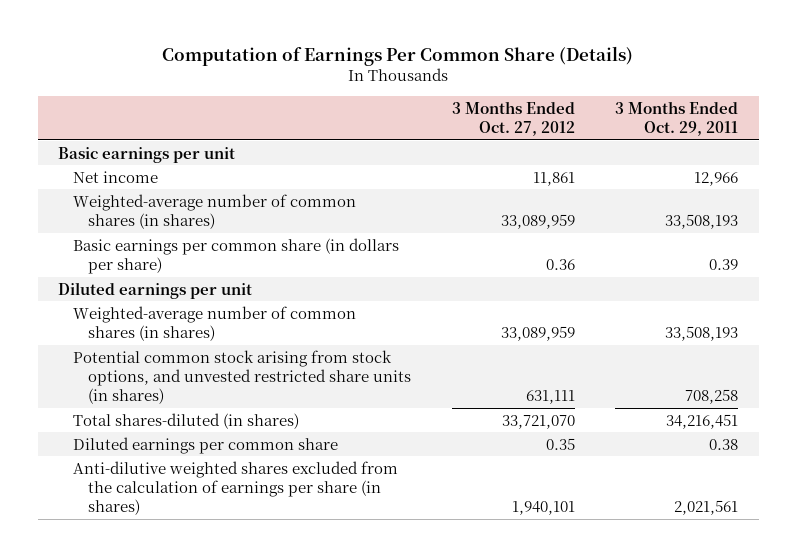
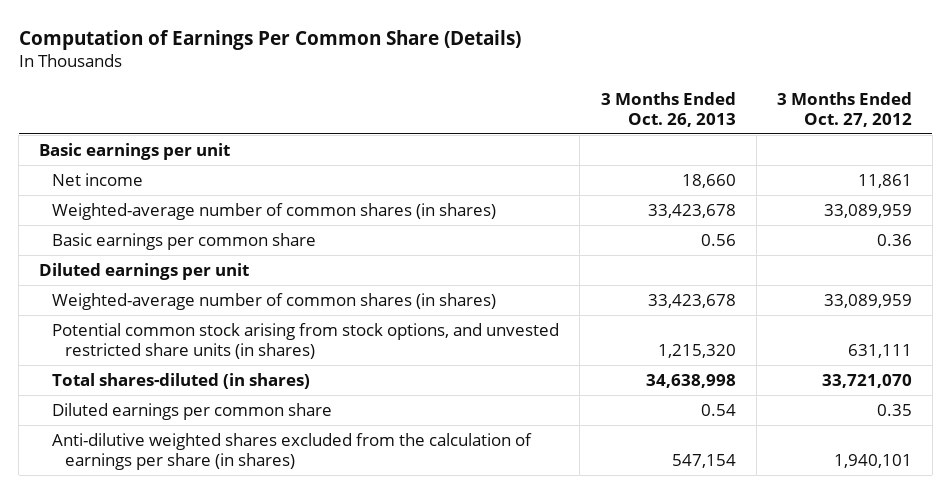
[615,100,739,136] 3 Months Ended Oct. 29, 2011 -> none
none -> [600,92,736,127] 3 Months Ended Oct. 26, 2013
[73,237,400,274] Basic earnings per common share (in dollars per share) -> [52,232,317,250] Basic earnings per common share

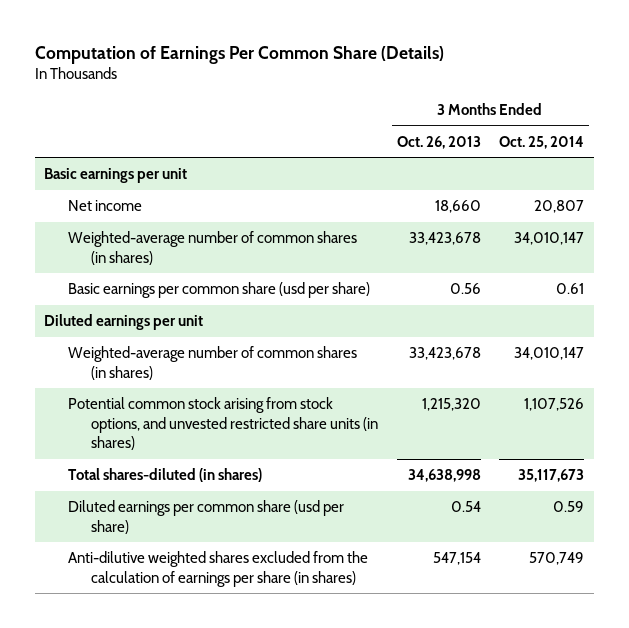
[776,92,912,127] 3 Months Ended Oct. 27, 2012 -> none
none -> [499,135,585,149] Oct. 25, 2014
[52,232,317,250] Basic earnings per common share -> [67,282,370,299] Basic earnings per common share (usd per share)
[52,402,333,420] Diluted earnings per common share -> [67,500,344,534] Diluted earnings per common share (usd per share)

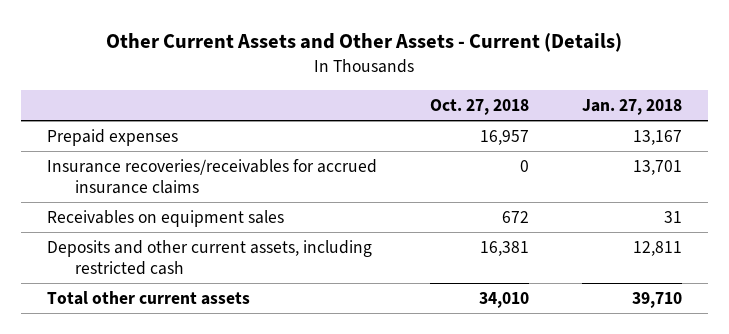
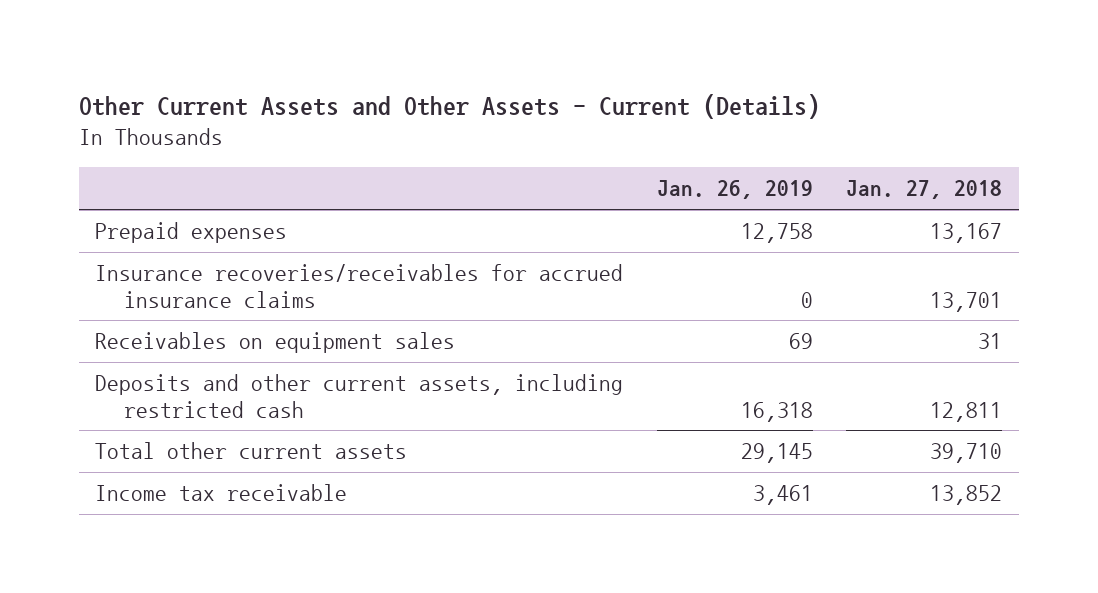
[429,98,529,115] Oct. 27, 2018 -> none
none -> [656,180,813,200] Jan. 26, 2019
none -> [95,484,348,502] Income tax receivable

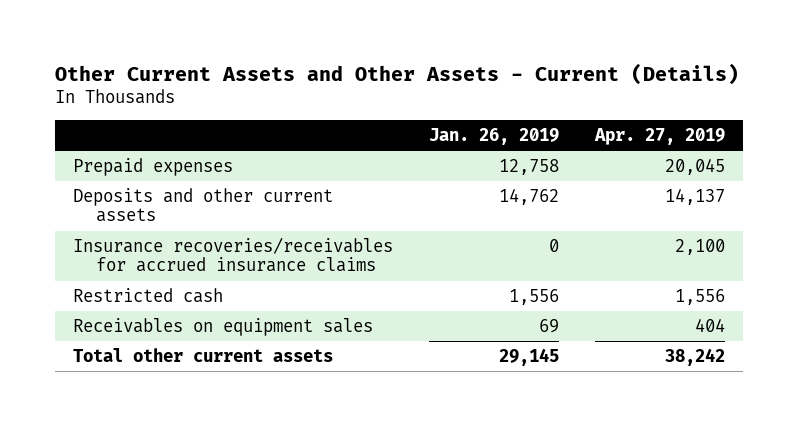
[846,180,1003,200] Jan. 27, 2018 -> none
none -> [593,128,725,146] Apr. 27, 2019
none -> [72,187,333,223] Deposits and other current assets
none -> [72,287,223,303] Restricted cash
[95,374,624,418] Deposits and other current assets, including restricted cash -> none
[95,484,348,502] Income tax receivable -> none

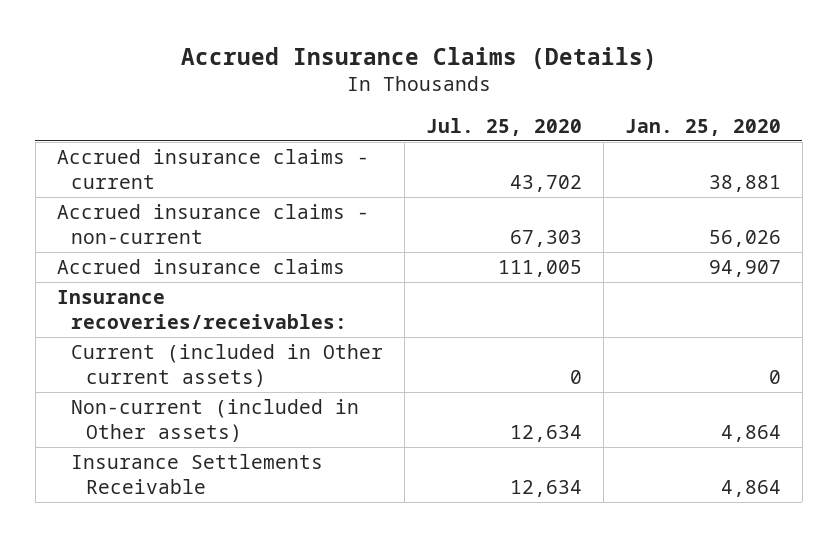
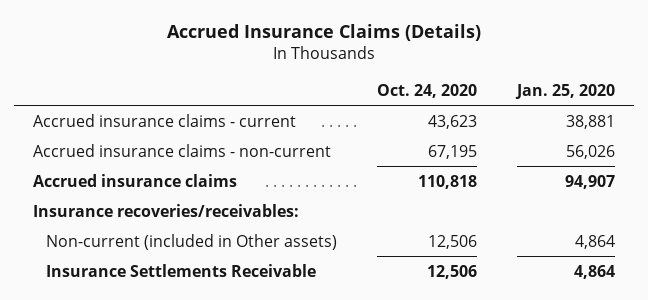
[426,117,583,136] Jul. 25, 2020 -> none
none -> [376,83,477,98] Oct. 24, 2020
[71,343,384,387] Current (included in Other current assets) -> none

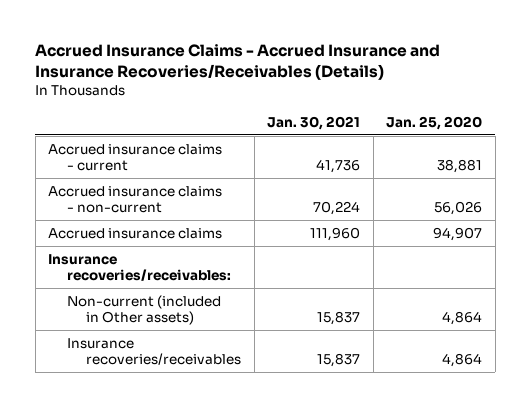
[167,24,482,42] Accrued Insurance Claims (Details) -> [35,44,441,81] Accrued Insurance Claims - Accrued Insurance and Insurance Recoveries/Receivables (Details)
[376,83,477,98] Oct. 24, 2020 -> none
none -> [267,115,361,130] Jan. 30, 2021
[46,263,317,277] Insurance Settlements Receivable -> [67,337,242,366] Insurance recoveries/receivables

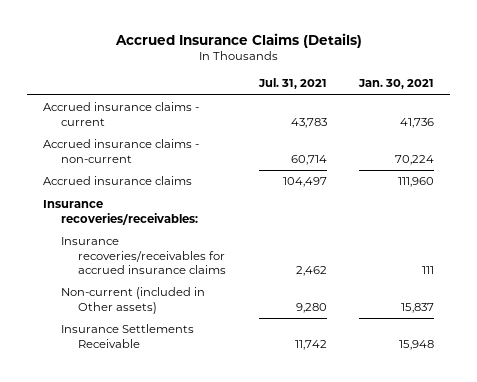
[35,44,441,81] Accrued Insurance Claims - Accrued Insurance and Insurance Recoveries/Receivables (Details) -> [114,32,362,48] Accrued Insurance Claims (Details)
[386,115,483,130] Jan. 25, 2020 -> none
none -> [257,78,327,90] Jul. 31, 2021
none -> [60,237,227,275] Insurance recoveries/receivables for accrued insurance claims
[67,337,242,366] Insurance recoveries/receivables -> [60,324,194,348] Insurance Settlements Receivable
[317,353,361,368] 15,837 -> [398,339,434,350] 15,948

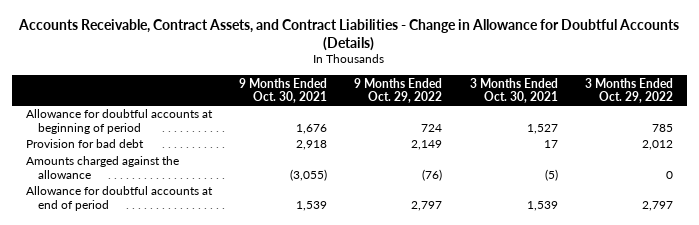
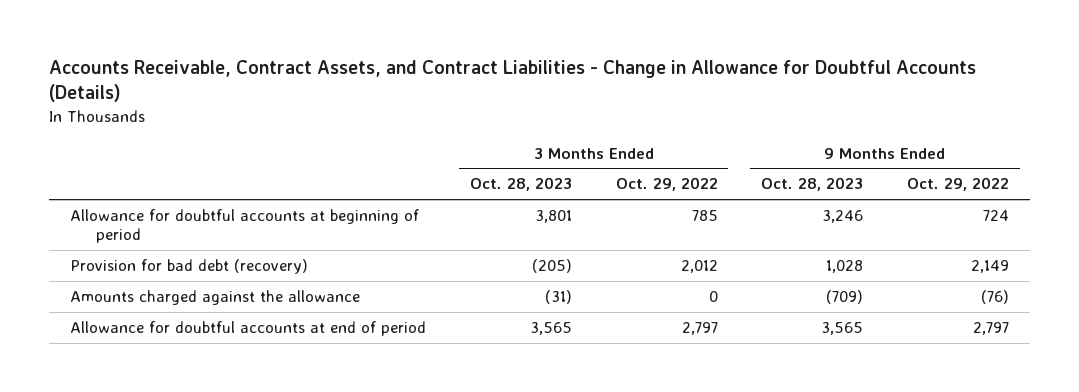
[239,77,328,104] 9 Months Ended Oct. 30, 2021 -> none
[469,77,558,104] 3 Months Ended Oct. 30, 2021 -> none
none -> [469,177,572,192] Oct. 28, 2023
none -> [761,177,864,192] Oct. 28, 2023
[25,139,144,149] Provision for bad debt -> [70,258,309,274] Provision for bad debt (recovery)

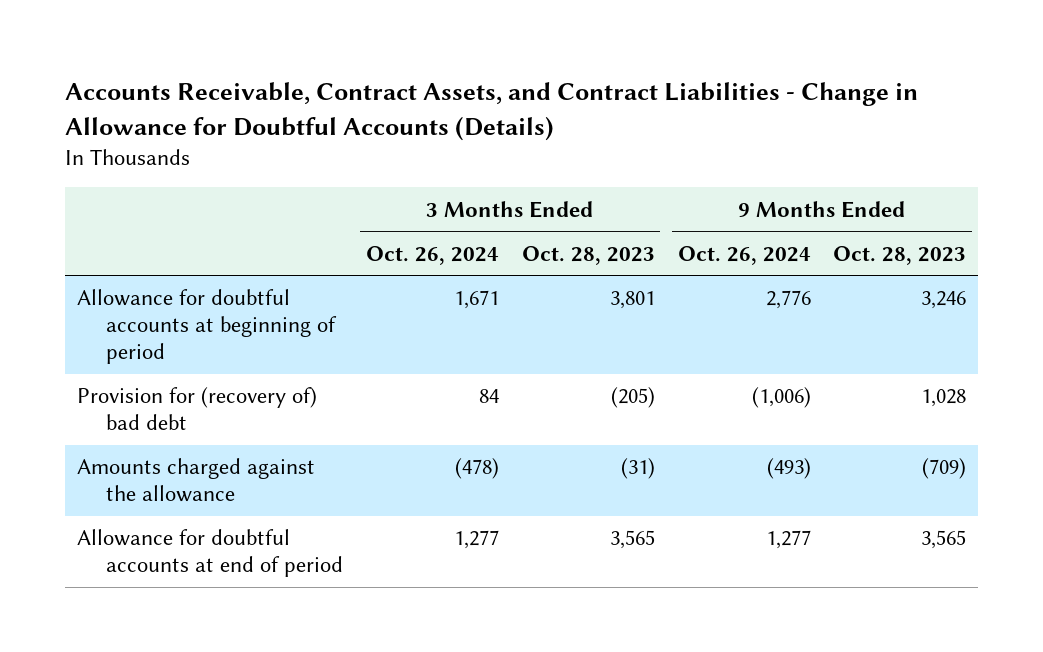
[615,177,718,192] Oct. 29, 2022 -> none
[906,177,1009,192] Oct. 29, 2022 -> none
none -> [365,245,499,265] Oct. 26, 2024
none -> [677,245,811,265] Oct. 26, 2024
[70,258,309,274] Provision for bad debt (recovery) -> [76,387,317,431] Provision for (recovery of) bad debt

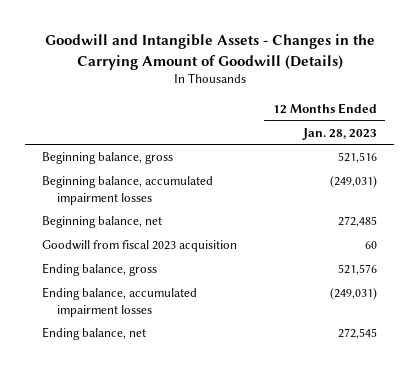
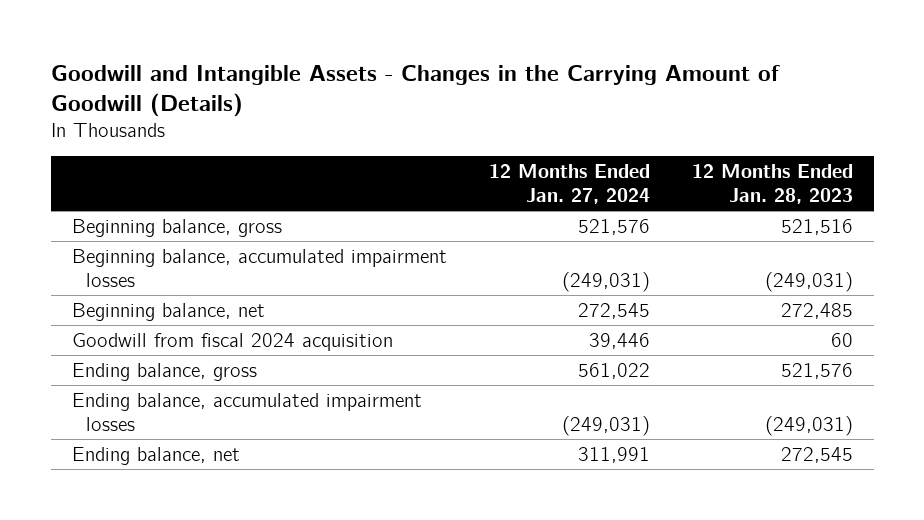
none -> [488,163,650,205] 12 Months Ended Jan. 27, 2024
[42,240,238,253] Goodwill from fiscal 2023 acquisition -> [71,332,393,351] Goodwill from fiscal 2024 acquisition

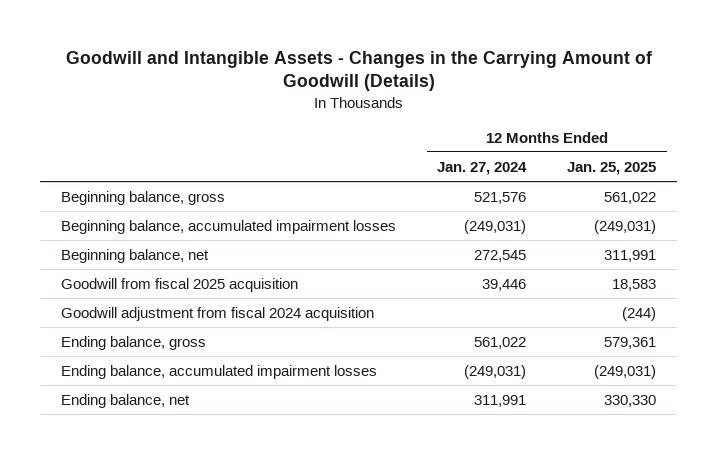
[691,163,853,205] 12 Months Ended Jan. 28, 2023 -> none
none -> [567,161,657,175] Jan. 25, 2025
[71,332,393,351] Goodwill from fiscal 2024 acquisition -> [60,277,298,292] Goodwill from fiscal 2025 acquisition
none -> [60,306,374,321] Goodwill adjustment from fiscal 2024 acquisition

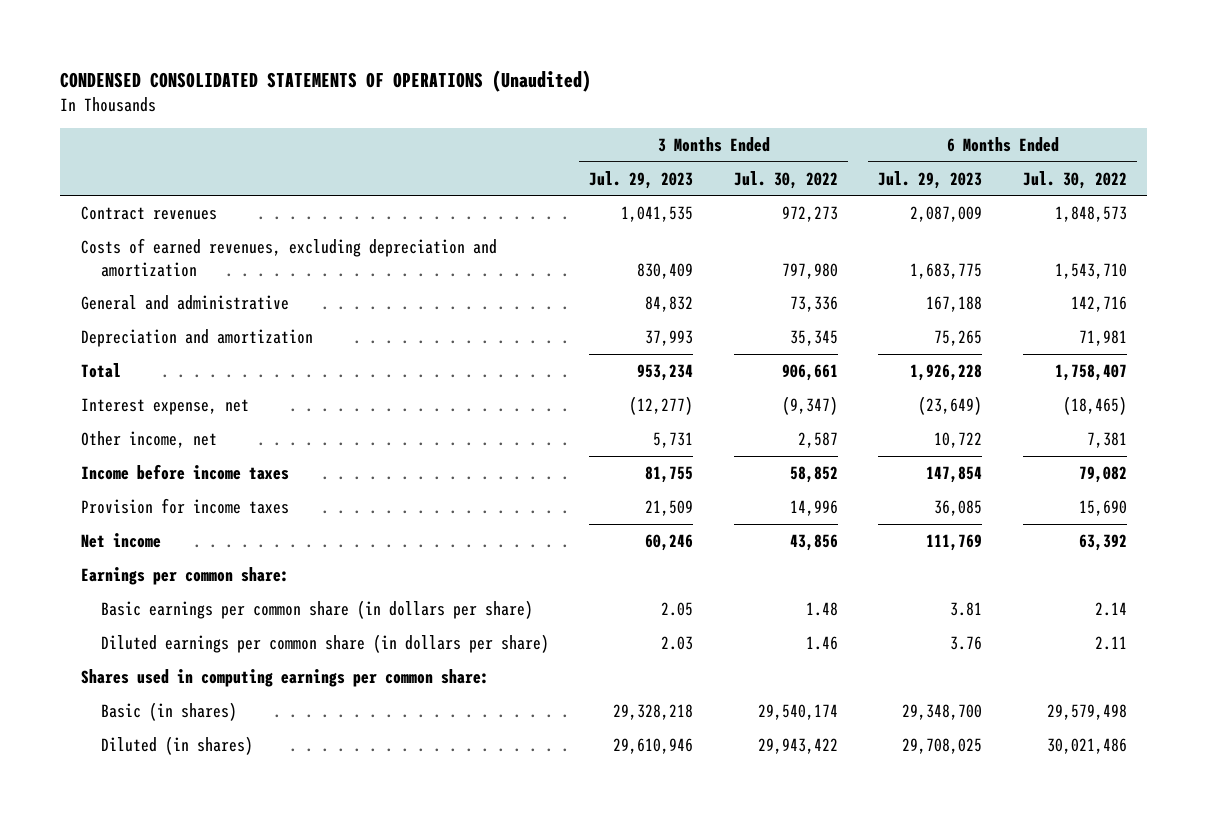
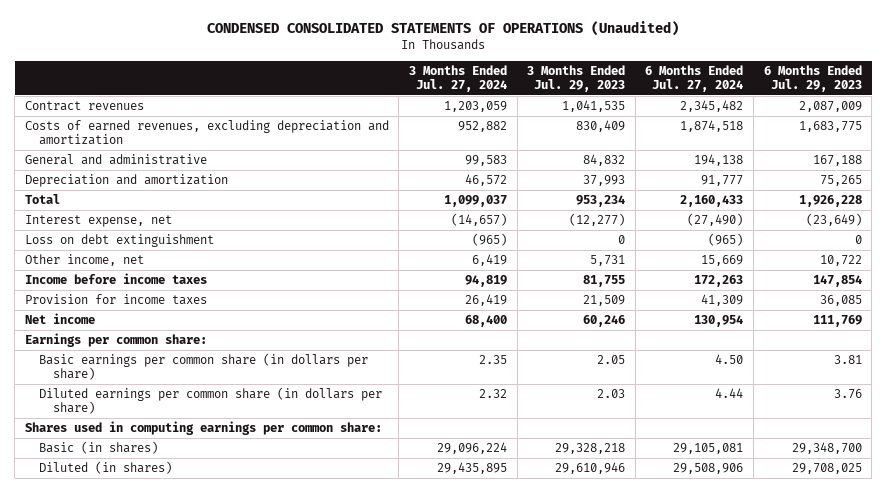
[733,170,838,189] Jul. 30, 2022 -> none
[1023,170,1128,189] Jul. 30, 2022 -> none
none -> [409,64,508,93] 3 Months Ended Jul. 27, 2024
none -> [645,64,744,93] 6 Months Ended Jul. 27, 2024
none -> [24,233,214,247] Loss on debt extinguishment

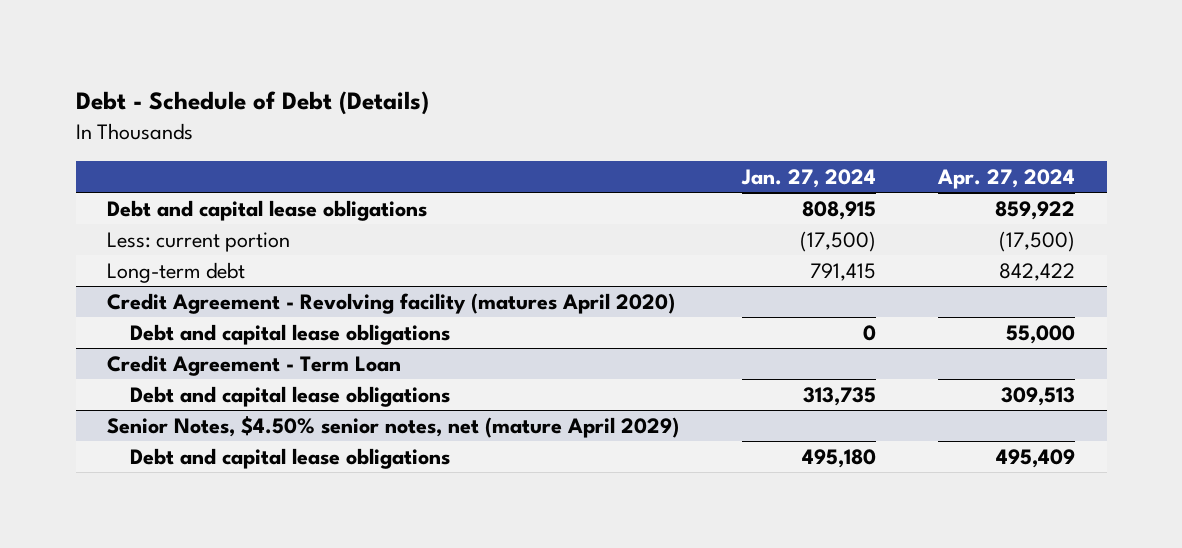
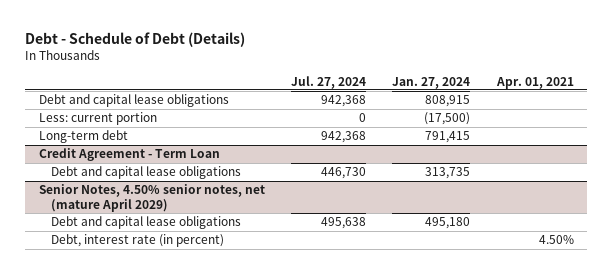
[937,168,1076,189] Apr. 27, 2024 -> none
none -> [290,75,366,89] Jul. 27, 2024
none -> [495,76,574,89] Apr. 01, 2021
[106,292,675,314] Credit Agreement - Revolving facility (matures April 2020) -> none
[130,323,451,345] Debt and capital lease obligations -> none
[106,415,679,438] Senior Notes, $4.50% senior notes, net (mature April 2029) -> [38,184,265,212] Senior Notes, 4.50% senior notes, net (mature April 2029)
none -> [50,234,224,248] Debt, interest rate (in percent)

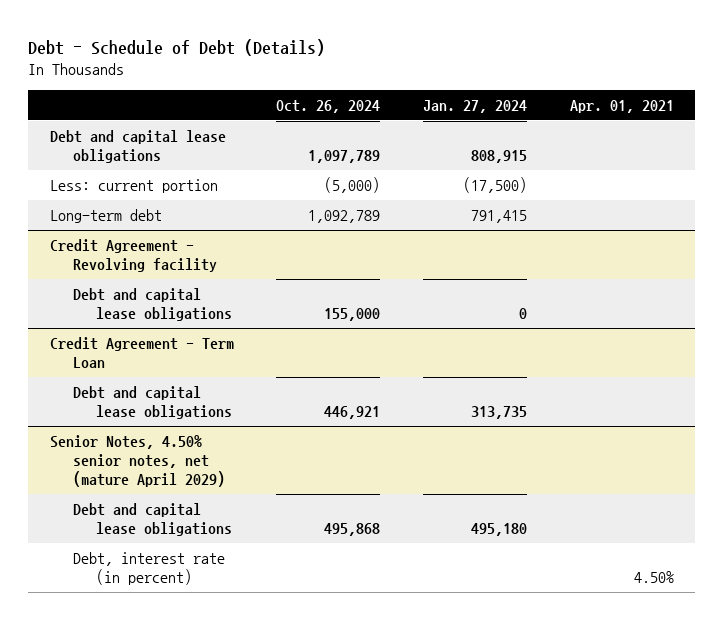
[290,75,366,89] Jul. 27, 2024 -> none
none -> [276,100,381,114] Oct. 26, 2024
none -> [49,238,217,273] Credit Agreement - Revolving facility
none -> [72,287,232,322] Debt and capital lease obligations

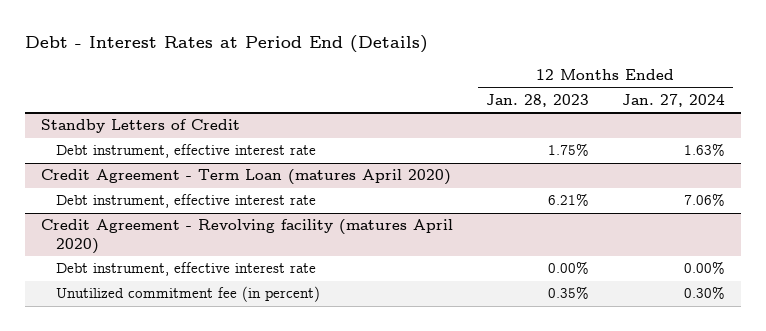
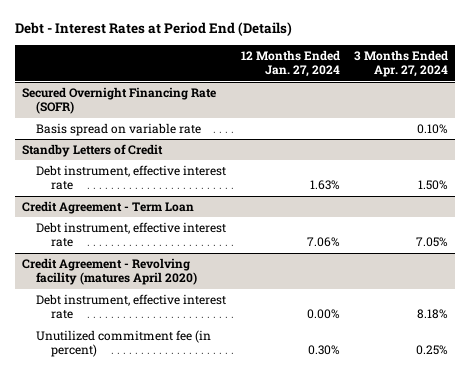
[485,93,589,107] Jan. 28, 2023 -> none
none -> [353,49,448,78] 3 Months Ended Apr. 27, 2024
none -> [21,87,216,115] Secured Overnight Financing Rate (SOFR)
none -> [36,123,202,137] Basis spread on variable rate
[41,169,452,186] Credit Agreement - Term Loan (matures April 2020) -> [21,201,194,215] Credit Agreement - Term Loan

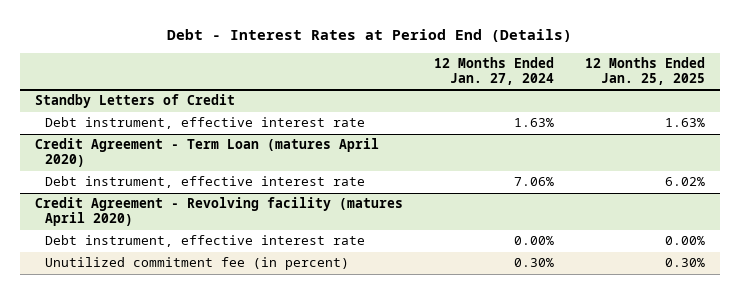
[353,49,448,78] 3 Months Ended Apr. 27, 2024 -> none
none -> [585,56,706,85] 12 Months Ended Jan. 25, 2025
[21,87,216,115] Secured Overnight Financing Rate (SOFR) -> none
[36,123,202,137] Basis spread on variable rate -> none
[21,201,194,215] Credit Agreement - Term Loan -> [35,138,380,168] Credit Agreement - Term Loan (matures April 2020)

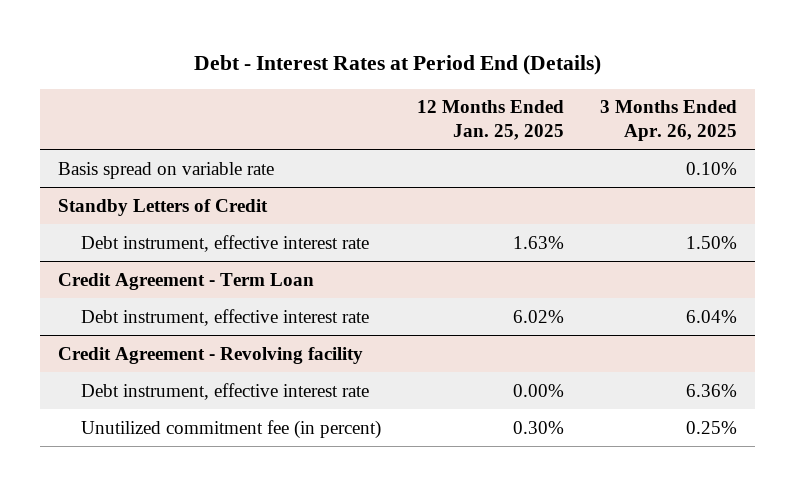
[434,56,555,85] 12 Months Ended Jan. 27, 2024 -> none
none -> [599,100,737,142] 3 Months Ended Apr. 26, 2025
none -> [58,161,275,179] Basis spread on variable rate
[35,138,380,168] Credit Agreement - Term Loan (matures April 2020) -> [58,272,315,290] Credit Agreement - Term Loan
[35,197,404,227] Credit Agreement - Revolving facility (matures April 2020) -> [58,346,364,364] Credit Agreement - Revolving facility

